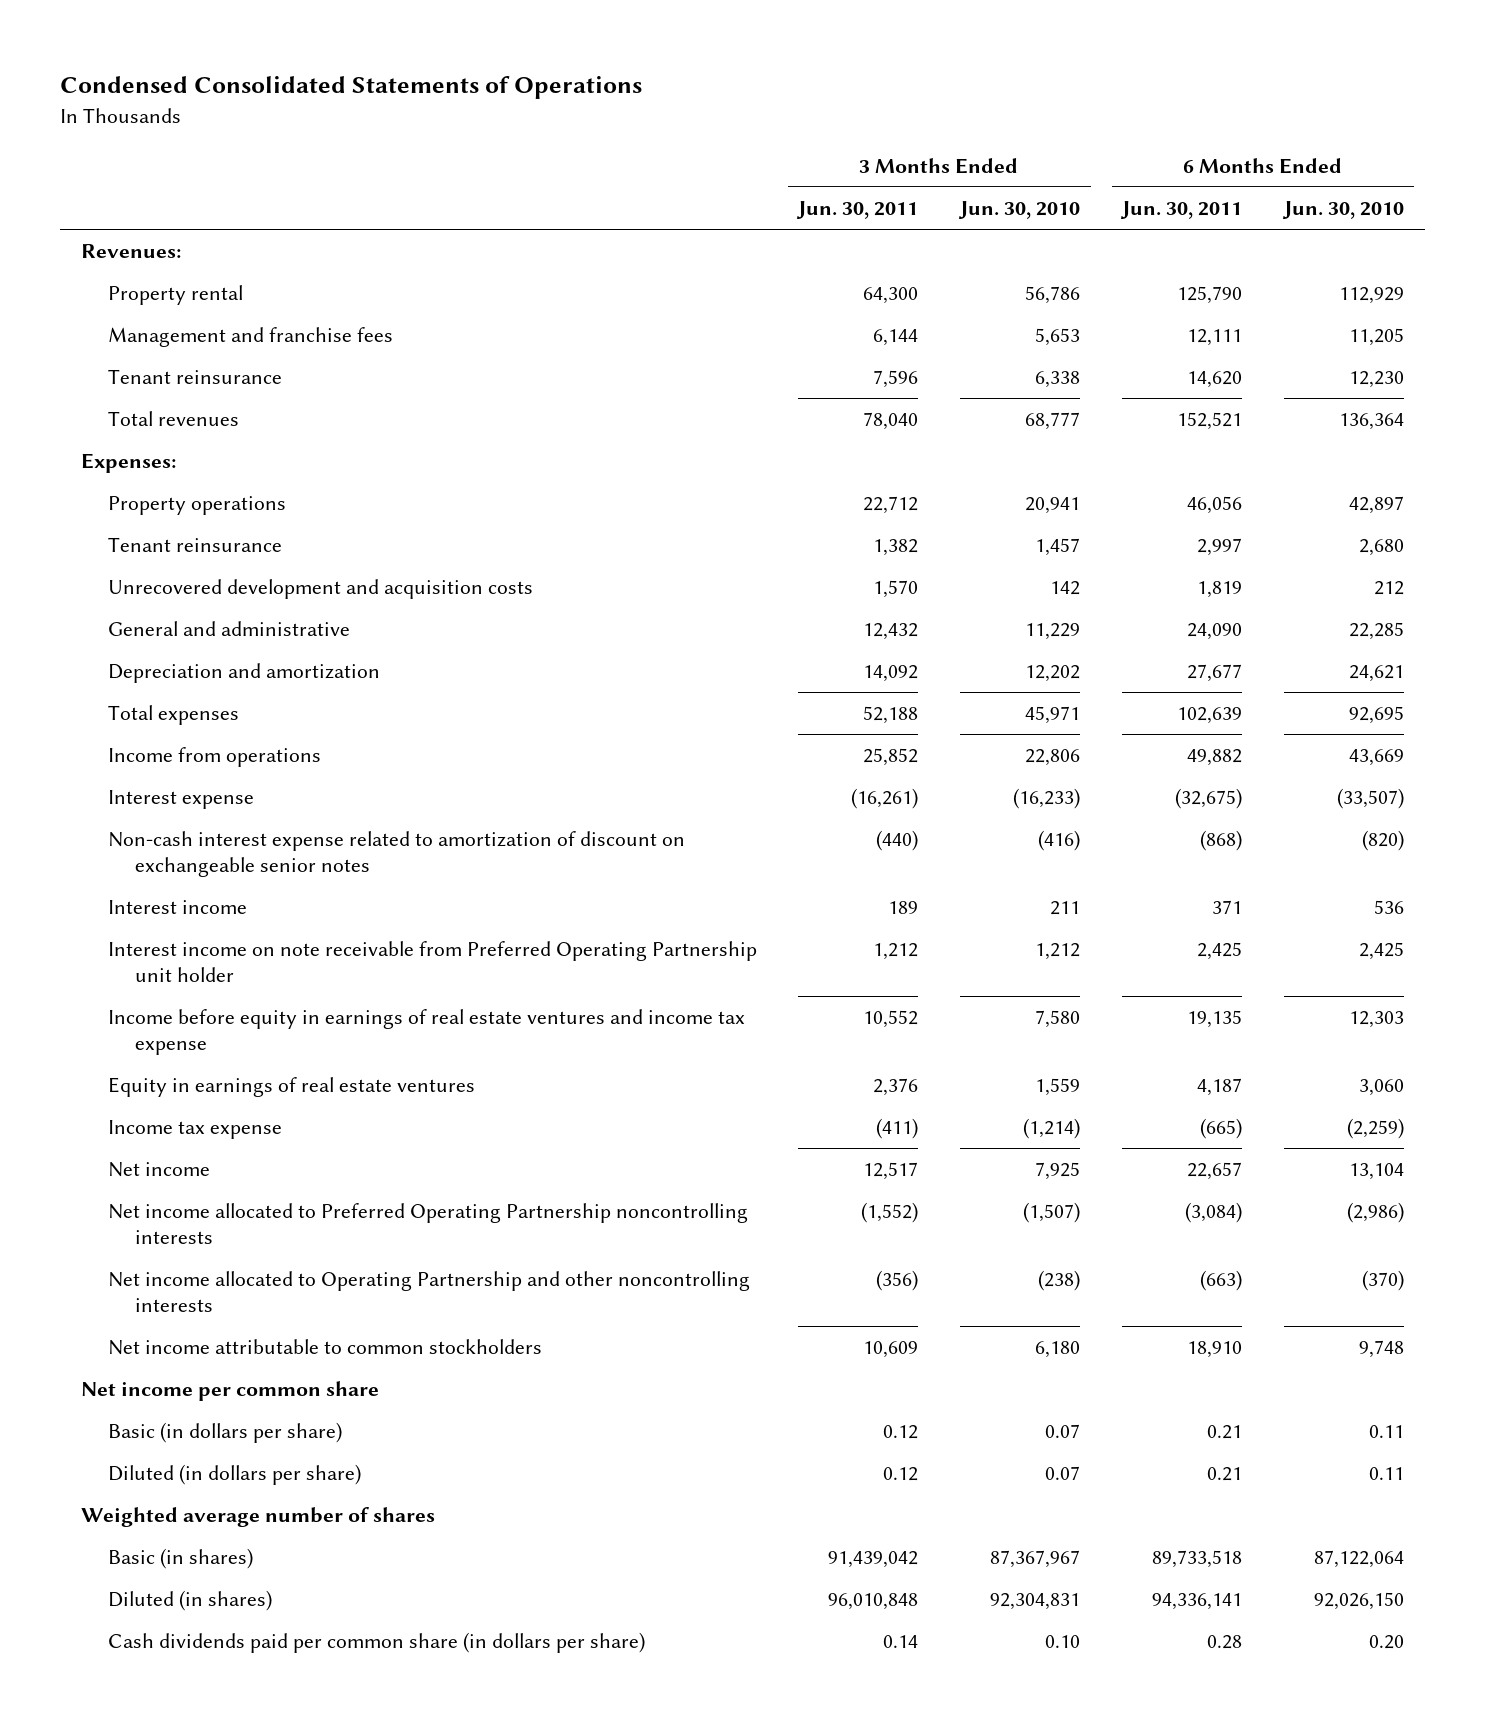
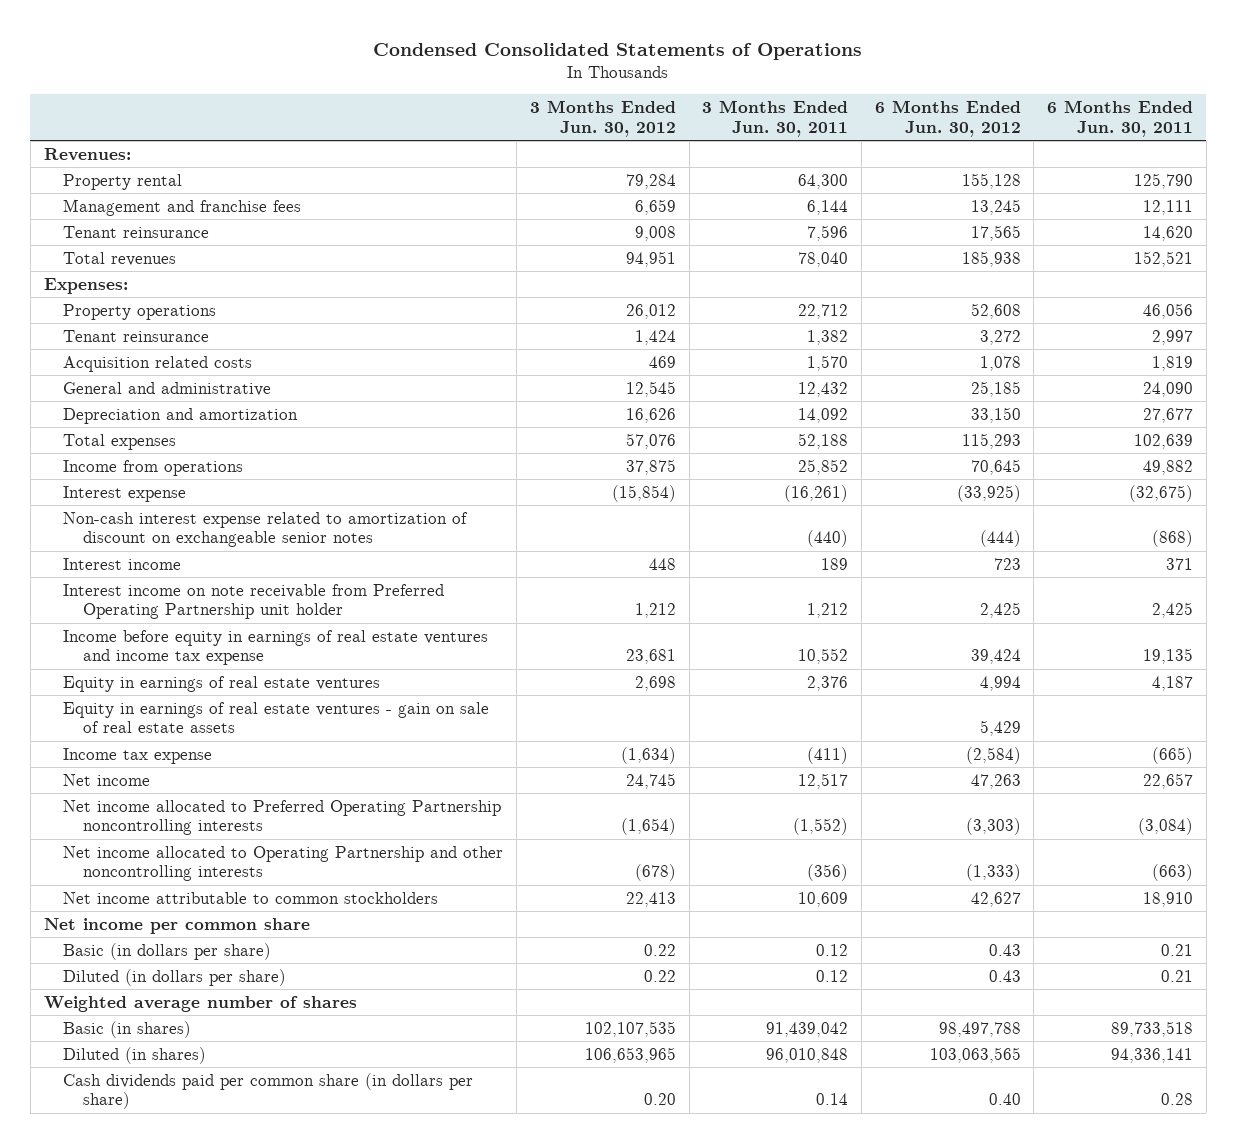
[958,200,1081,219] Jun. 30, 2010 -> none
[1282,200,1405,219] Jun. 30, 2010 -> none
none -> [529,100,676,137] 3 Months Ended Jun. 30, 2012
none -> [874,100,1021,137] 6 Months Ended Jun. 30, 2012
[107,579,533,600] Unrecovered development and acquisition costs -> [63,355,253,372] Acquisition related costs
none -> [63,701,490,734] Equity in earnings of real estate ventures - gain on sale of real estate assets

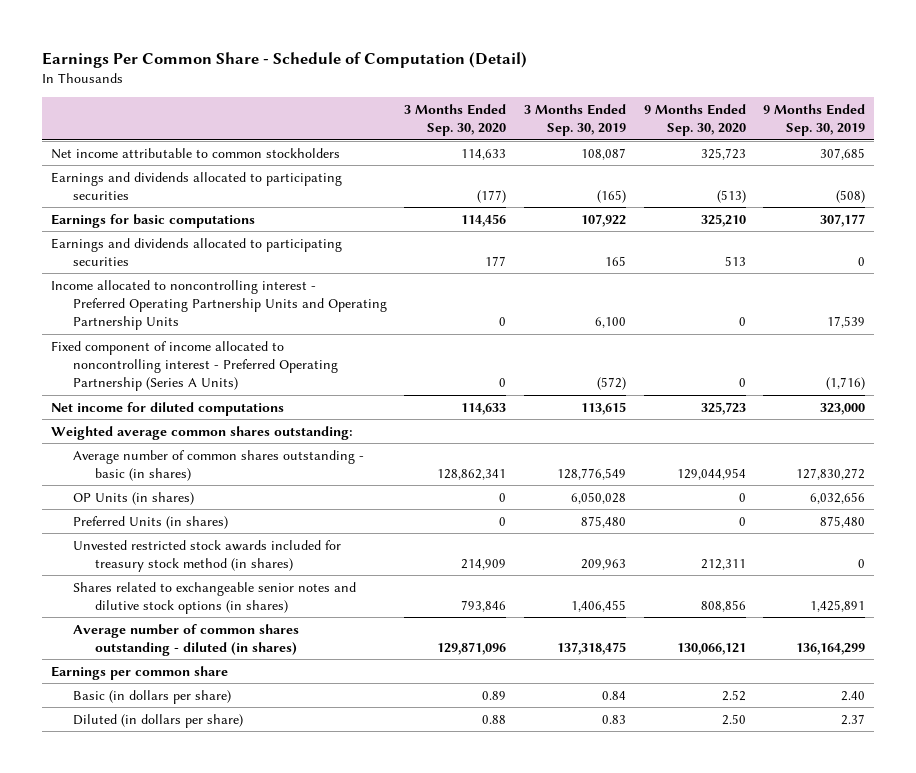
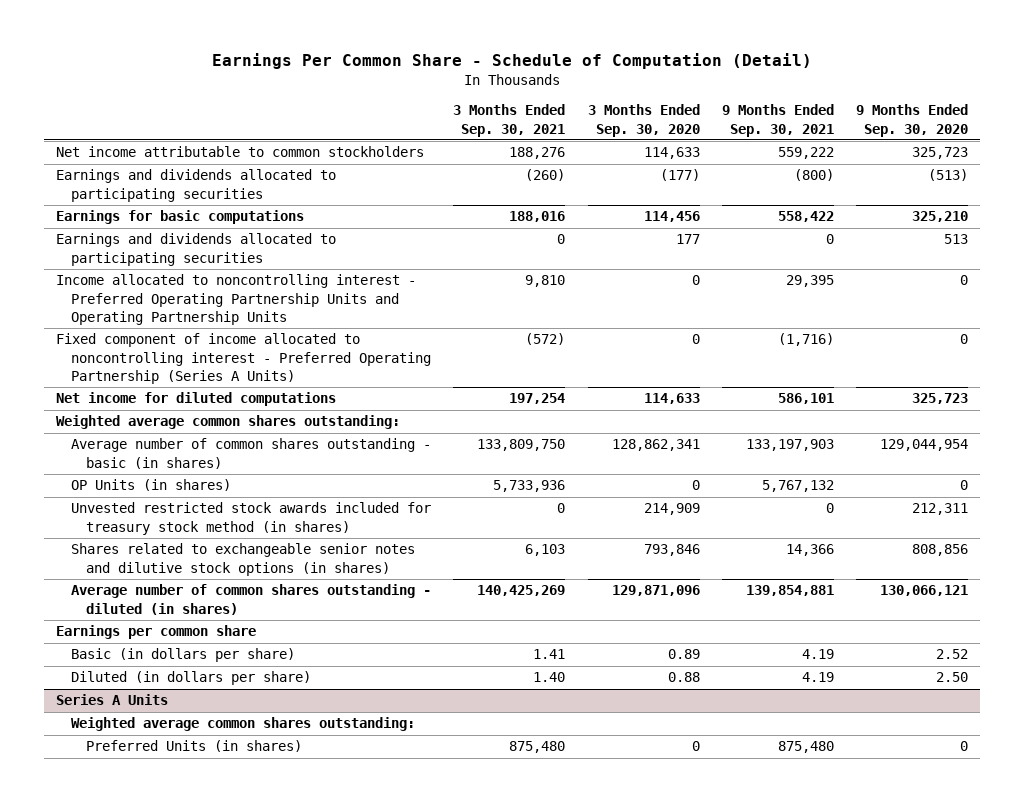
[524,103,627,137] 3 Months Ended Sep. 30, 2019 -> none
[763,103,866,137] 9 Months Ended Sep. 30, 2019 -> none
none -> [453,104,566,137] 3 Months Ended Sep. 30, 2021
none -> [721,104,834,137] 9 Months Ended Sep. 30, 2021
[72,515,228,529] Preferred Units (in shares) -> none
none -> [55,694,168,706] Series A Units
none -> [70,717,415,732] Weighted average common shares outstanding:
none -> [86,740,303,753] Preferred Units (in shares)

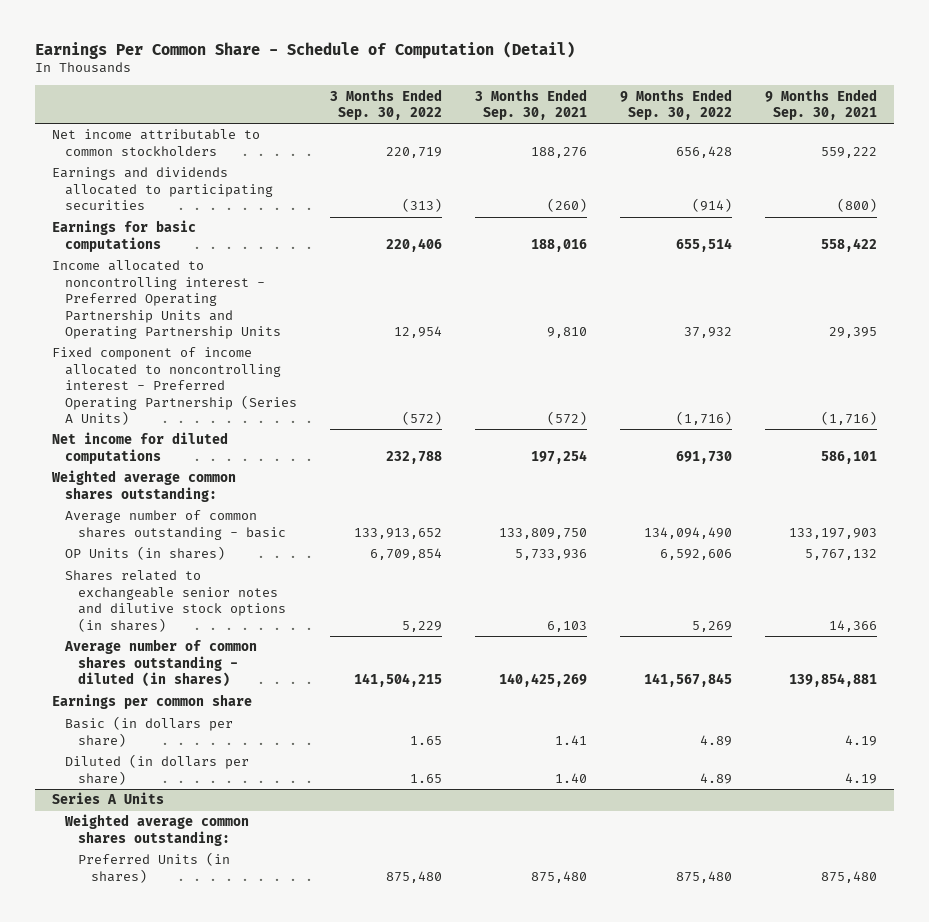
[587,104,700,137] 3 Months Ended Sep. 30, 2020 -> none
[856,104,969,137] 9 Months Ended Sep. 30, 2020 -> none
none -> [330,88,443,120] 3 Months Ended Sep. 30, 2022
none -> [620,88,733,120] 9 Months Ended Sep. 30, 2022
[55,233,336,266] Earnings and dividends allocated to participating securities -> none
[70,438,431,469] Average number of common shares outstanding - basic (in shares) -> [64,510,287,540] Average number of common shares outstanding - basic
[70,502,431,535] Unvested restricted stock awards included for treasury stock method (in shares) -> none

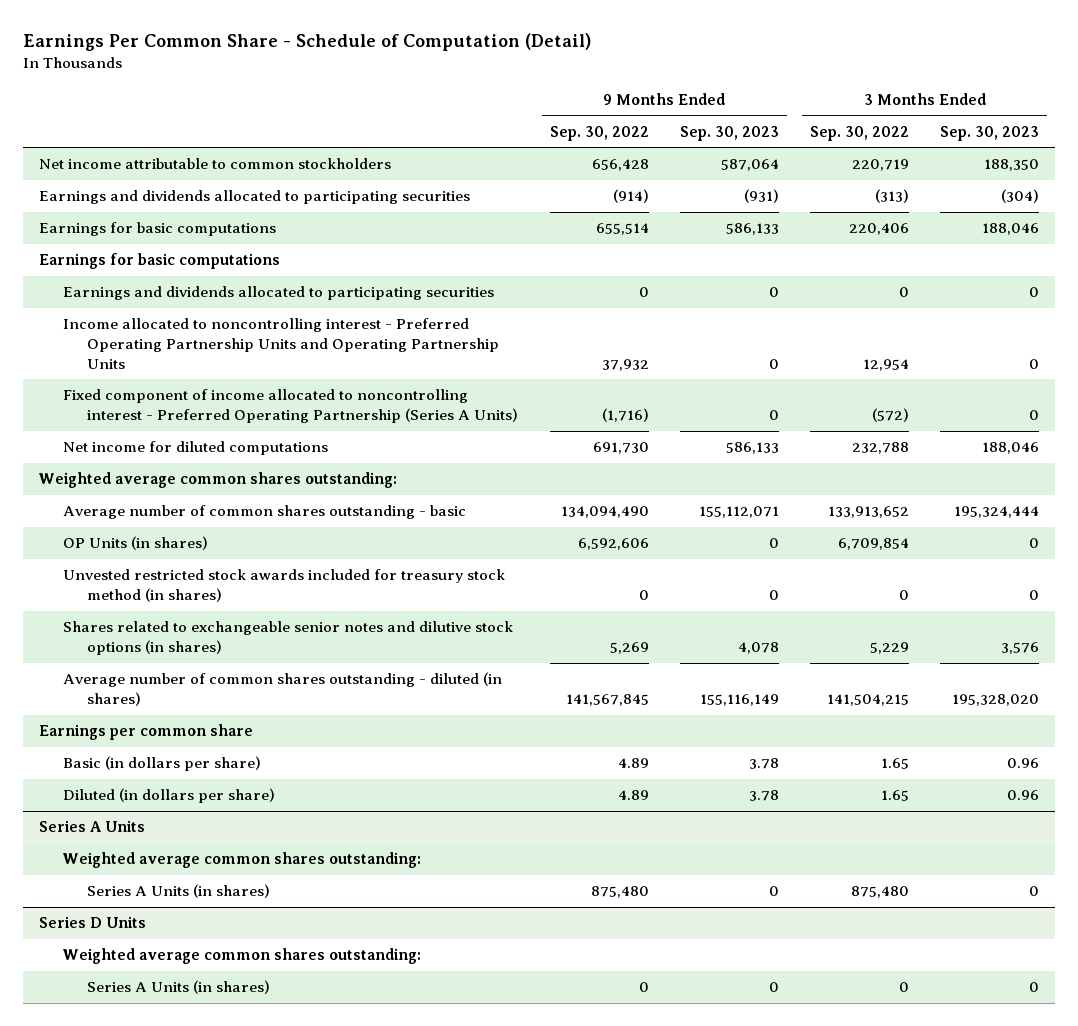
[475,88,588,120] 3 Months Ended Sep. 30, 2021 -> none
[765,88,878,120] 9 Months Ended Sep. 30, 2021 -> none
none -> [679,125,779,141] Sep. 30, 2023
none -> [940,125,1040,141] Sep. 30, 2023
none -> [38,253,280,270] Earnings for basic computations
none -> [63,286,495,301] Earnings and dividends allocated to participating securities
none -> [63,569,506,603] Unvested restricted stock awards included for treasury stock method (in shares)
[78,852,231,883] Preferred Units (in shares) -> [87,884,271,899] Series A Units (in shares)
none -> [38,916,146,929] Series D Units
none -> [63,948,422,965] Weighted average common shares outstanding:
none -> [87,980,271,995] Series A Units (in shares)

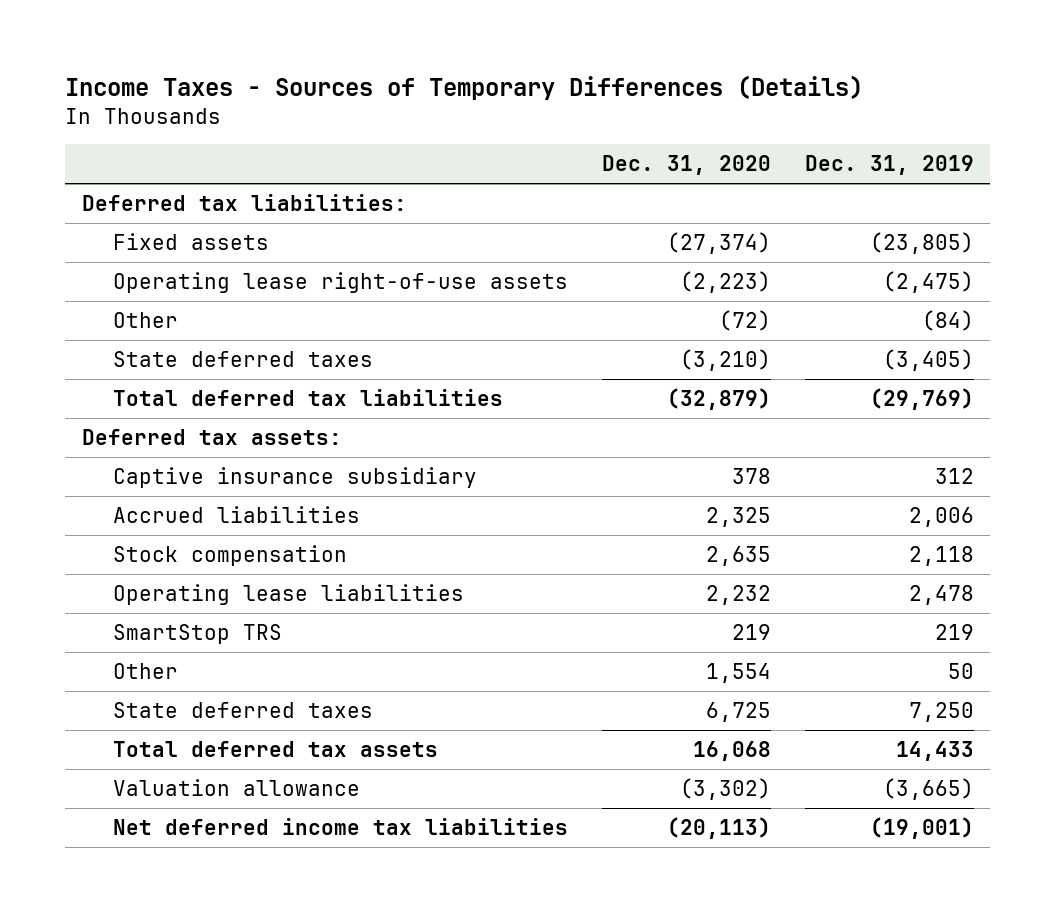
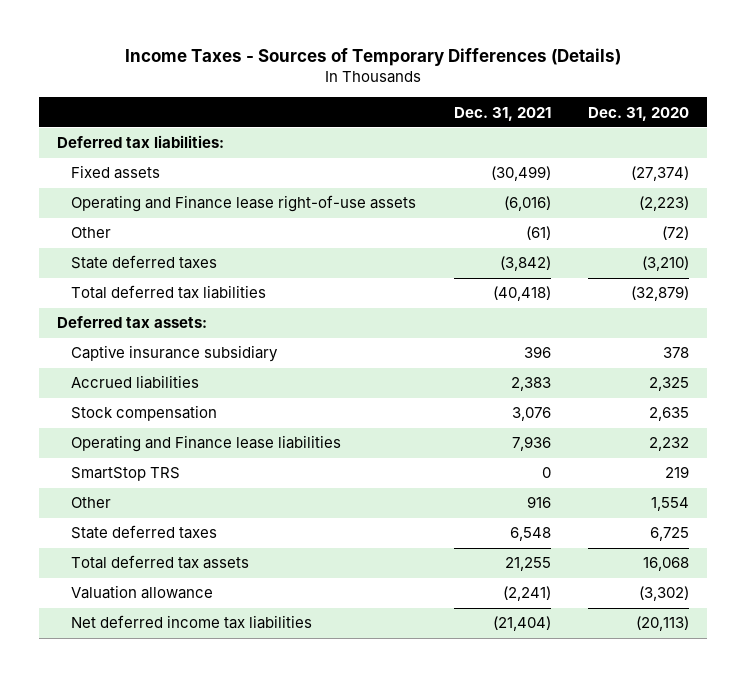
[804,155,974,176] Dec. 31, 2019 -> none
none -> [453,106,551,121] Dec. 31, 2021
[112,272,568,294] Operating lease right-of-use assets -> [71,195,417,213] Operating and Finance lease right-of-use assets
[112,584,464,606] Operating lease liabilities -> [71,435,342,453] Operating and Finance lease liabilities

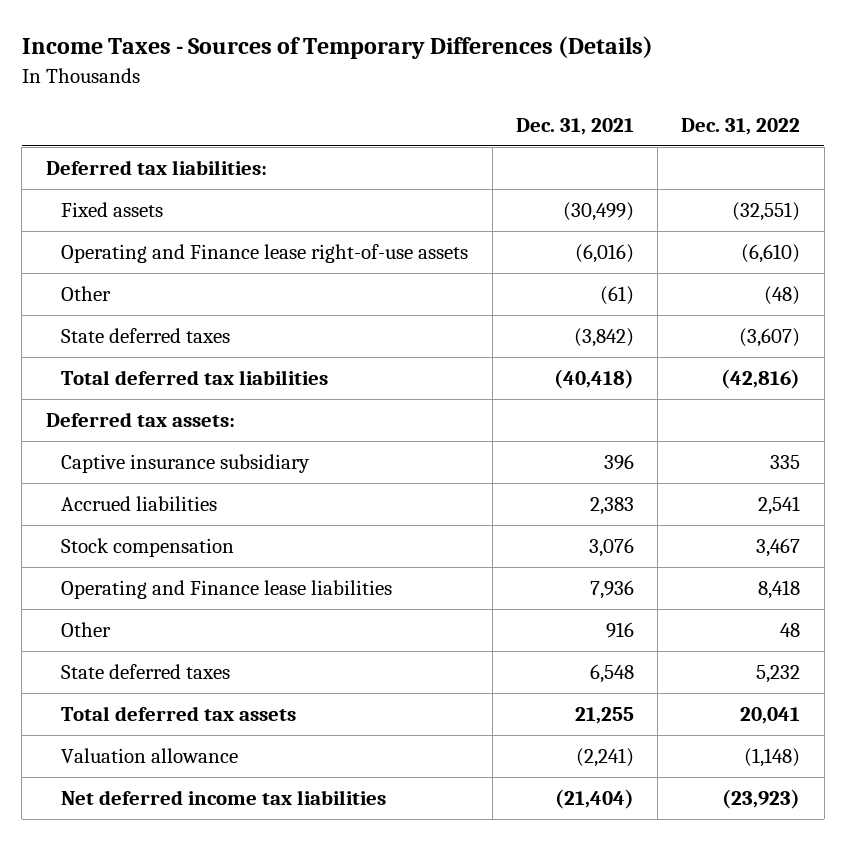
[587,106,689,121] Dec. 31, 2020 -> none
none -> [681,117,801,135] Dec. 31, 2022
[71,467,181,482] SmartStop TRS -> none

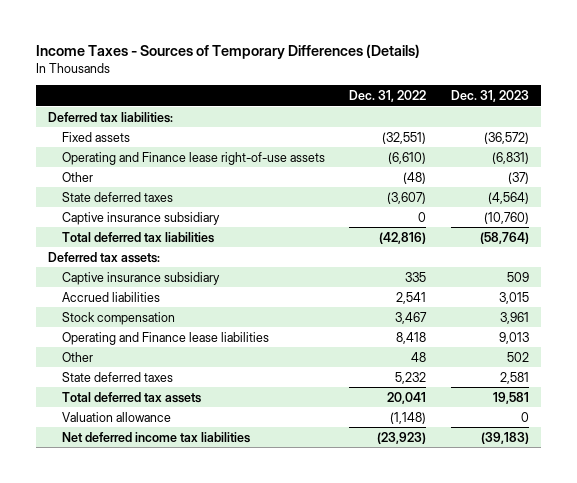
[515,117,634,135] Dec. 31, 2021 -> none
none -> [450,90,529,103] Dec. 31, 2023
none -> [61,211,220,225] Captive insurance subsidiary

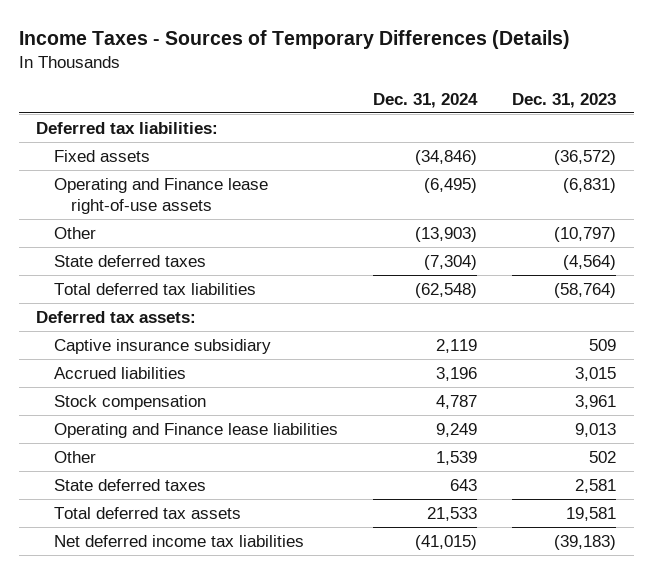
[349,90,427,103] Dec. 31, 2022 -> none
none -> [373,92,479,108] Dec. 31, 2024
[507,171,529,184] (37) -> [554,226,617,242] (10,797)
[61,211,220,225] Captive insurance subsidiary -> none
[61,411,171,422] Valuation allowance -> none

